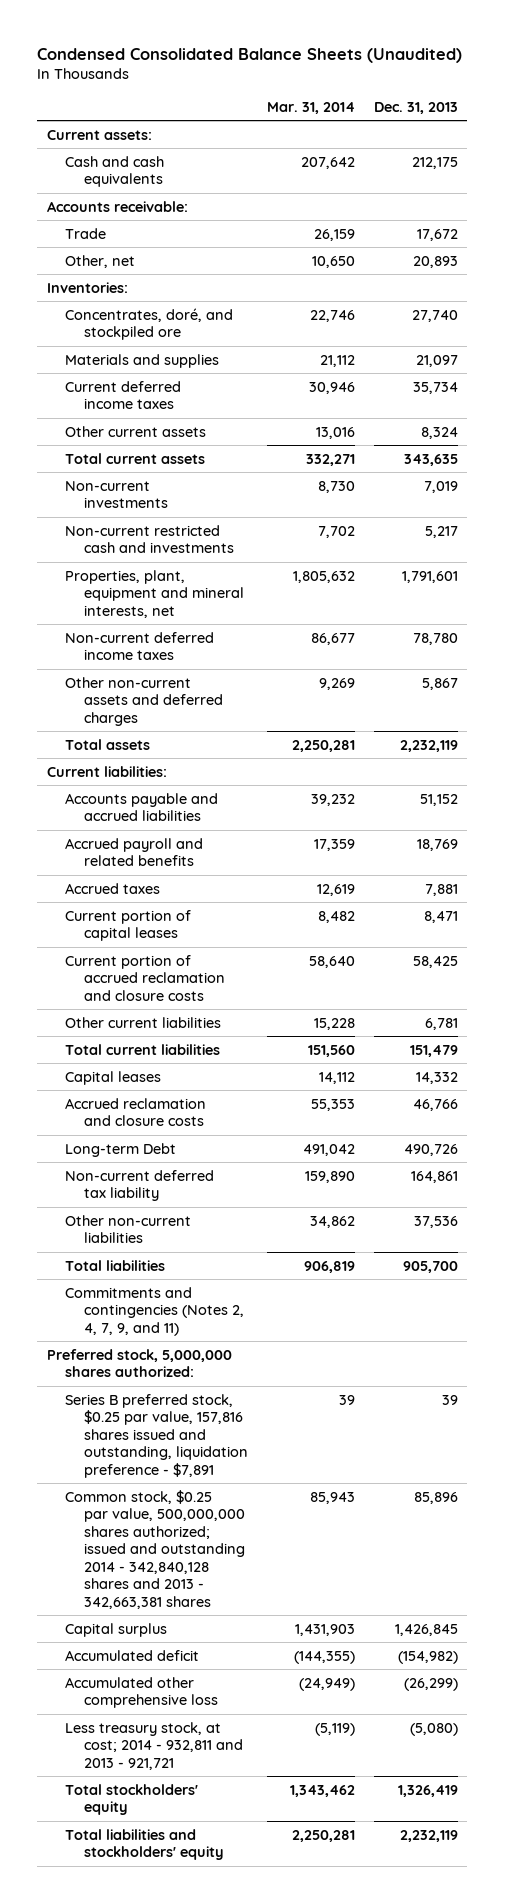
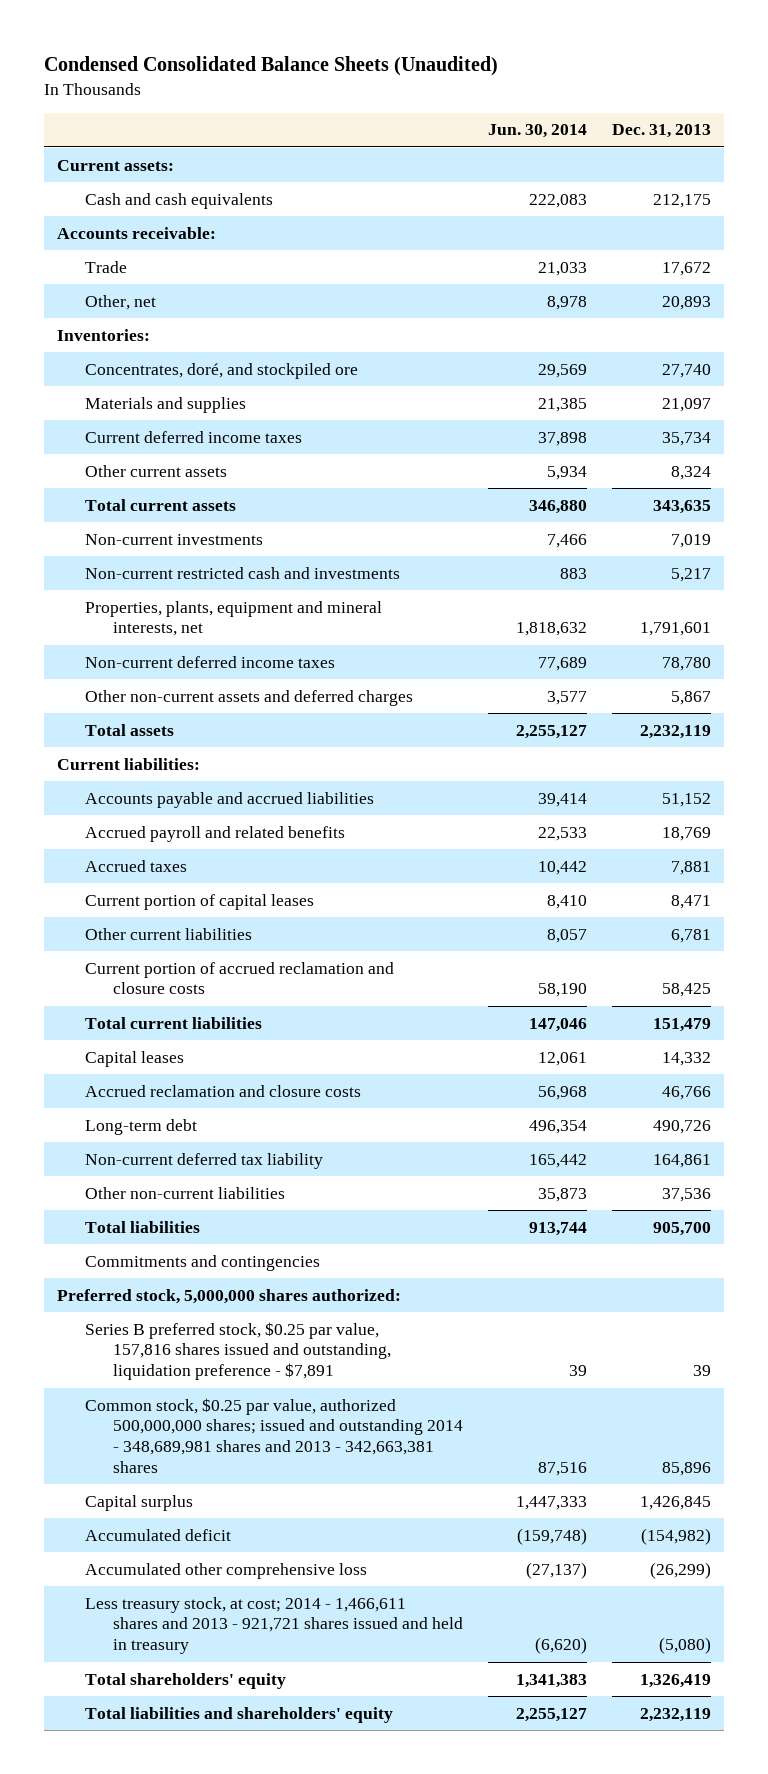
[267,101,356,114] Mar. 31, 2014 -> none
none -> [488,124,588,139] Jun. 30, 2014
[65,569,245,618] Properties, plant, equipment and mineral interests, net -> [84,600,382,637] Properties, plants, equipment and mineral interests, net
[65,954,226,1001] Current portion of accrued reclamation and closure costs -> [84,961,394,995] Current portion of accrued reclamation and closure costs
[65,1142,177,1157] Long-term Debt -> [84,1118,197,1135] Long-term debt
[65,1286,245,1336] Commitments and contingencies (Notes 2, 4, 7, 9, and 11) -> [84,1254,320,1271] Commitments and contingencies
[65,1489,246,1609] Common stock, $0.25 par value, 500,000,000 shares authorized; issued and outstanding 2014 - 342,840,128 shares and 2013 - 342,663,381 shares -> [84,1397,463,1473] Common stock, $0.25 par value, authorized 500,000,000 shares; issued and outstanding 2014 - 348,689,981 shares and 2013 - 342,663,381 shares
[65,1721,244,1770] Less treasury stock, at cost; 2014 - 932,811 and 2013 - 921,721 -> [84,1596,463,1655] Less treasury stock, at cost; 2014 - 1,466,611 shares and 2013 - 921,721 shares issued and held in treasury
[65,1783,199,1816] Total stockholders' equity -> [84,1672,286,1689] Total shareholders' equity
[65,1828,225,1861] Total liabilities and stockholders' equity -> [84,1706,393,1723] Total liabilities and shareholders' equity

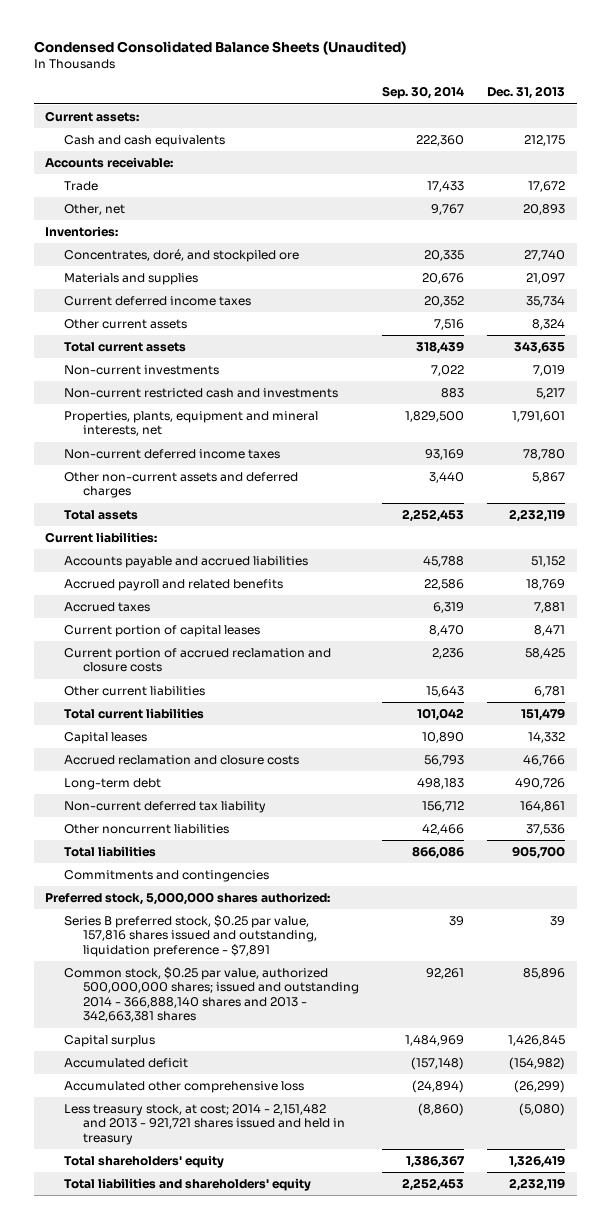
[488,124,588,139] Jun. 30, 2014 -> none
none -> [382,86,465,100] Sep. 30, 2014
[84,927,252,940] Other current liabilities -> [64,685,206,696] Other current liabilities
[84,1186,285,1199] Other non-current liabilities -> [64,823,230,834] Other noncurrent liabilities
[84,1397,463,1473] Common stock, $0.25 par value, authorized 500,000,000 shares; issued and outstanding 2014 - 348,689,981 shares and 2013 - 342,663,381 shares -> [64,966,359,1023] Common stock, $0.25 par value, authorized 500,000,000 shares; issued and outstanding 2014 - 366,888,140 shares and 2013 - 342,663,381 shares
[84,1596,463,1655] Less treasury stock, at cost; 2014 - 1,466,611 shares and 2013 - 921,721 shares issued and held in treasury -> [64,1103,345,1145] Less treasury stock, at cost; 2014 - 2,151,482 and 2013 - 921,721 shares issued and held in treasury

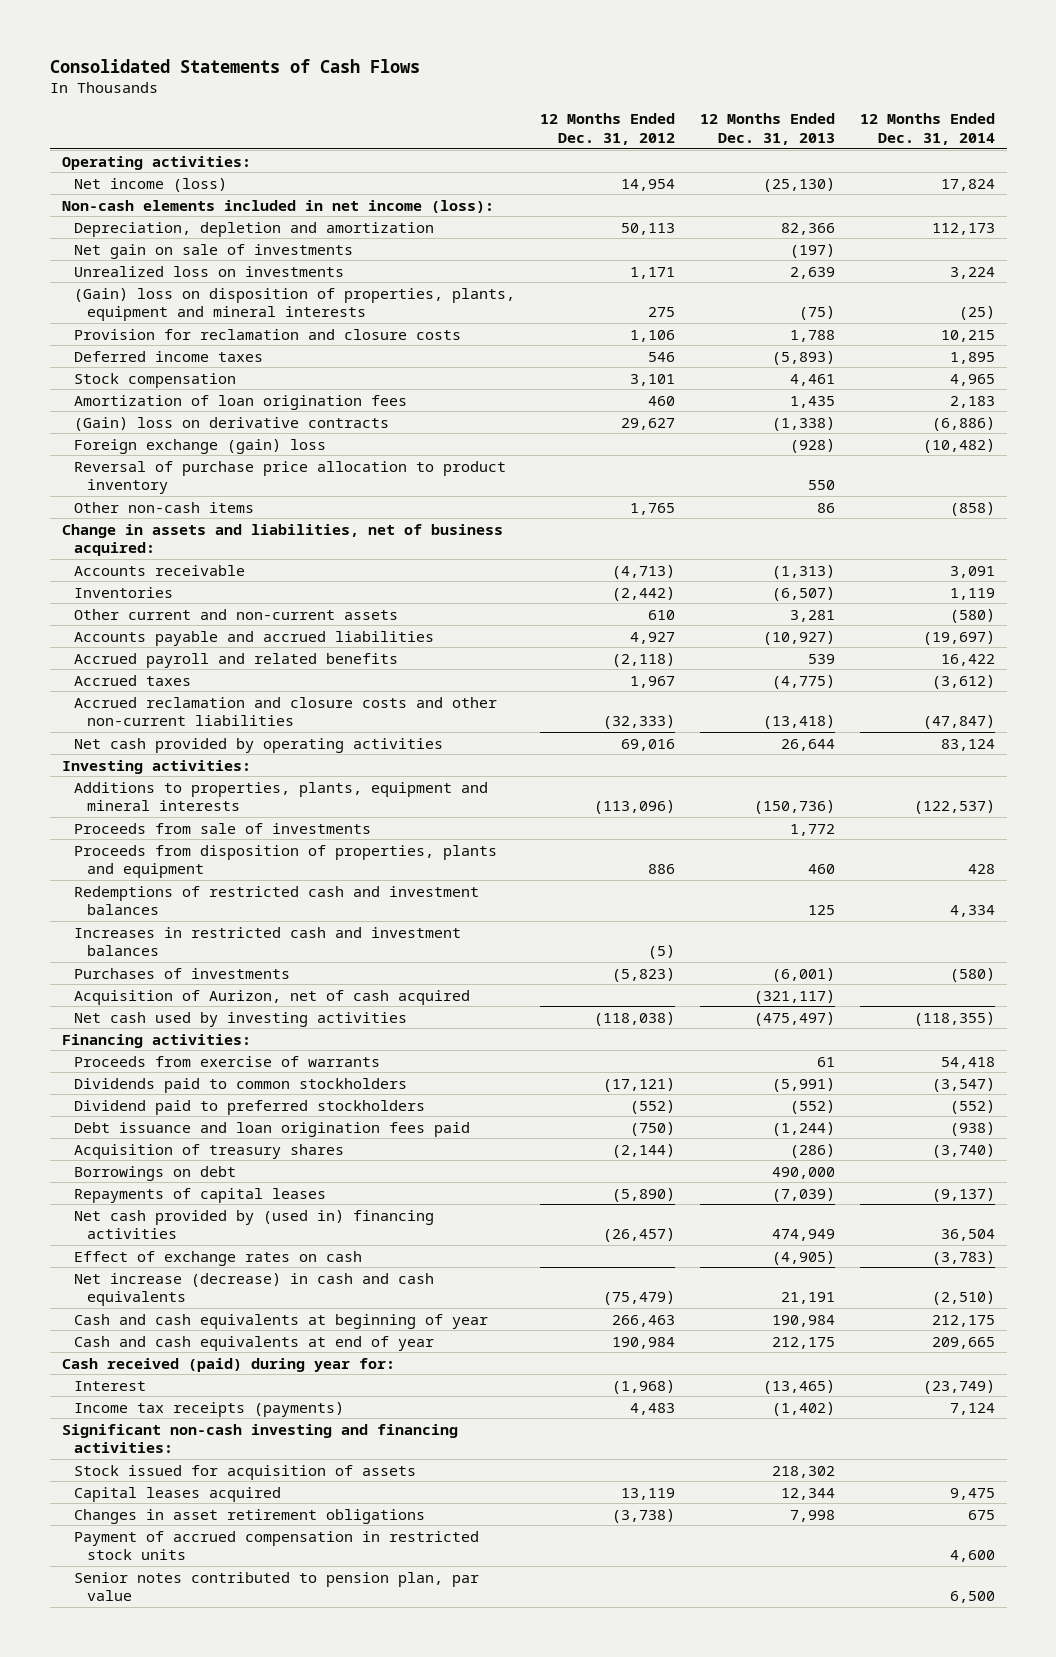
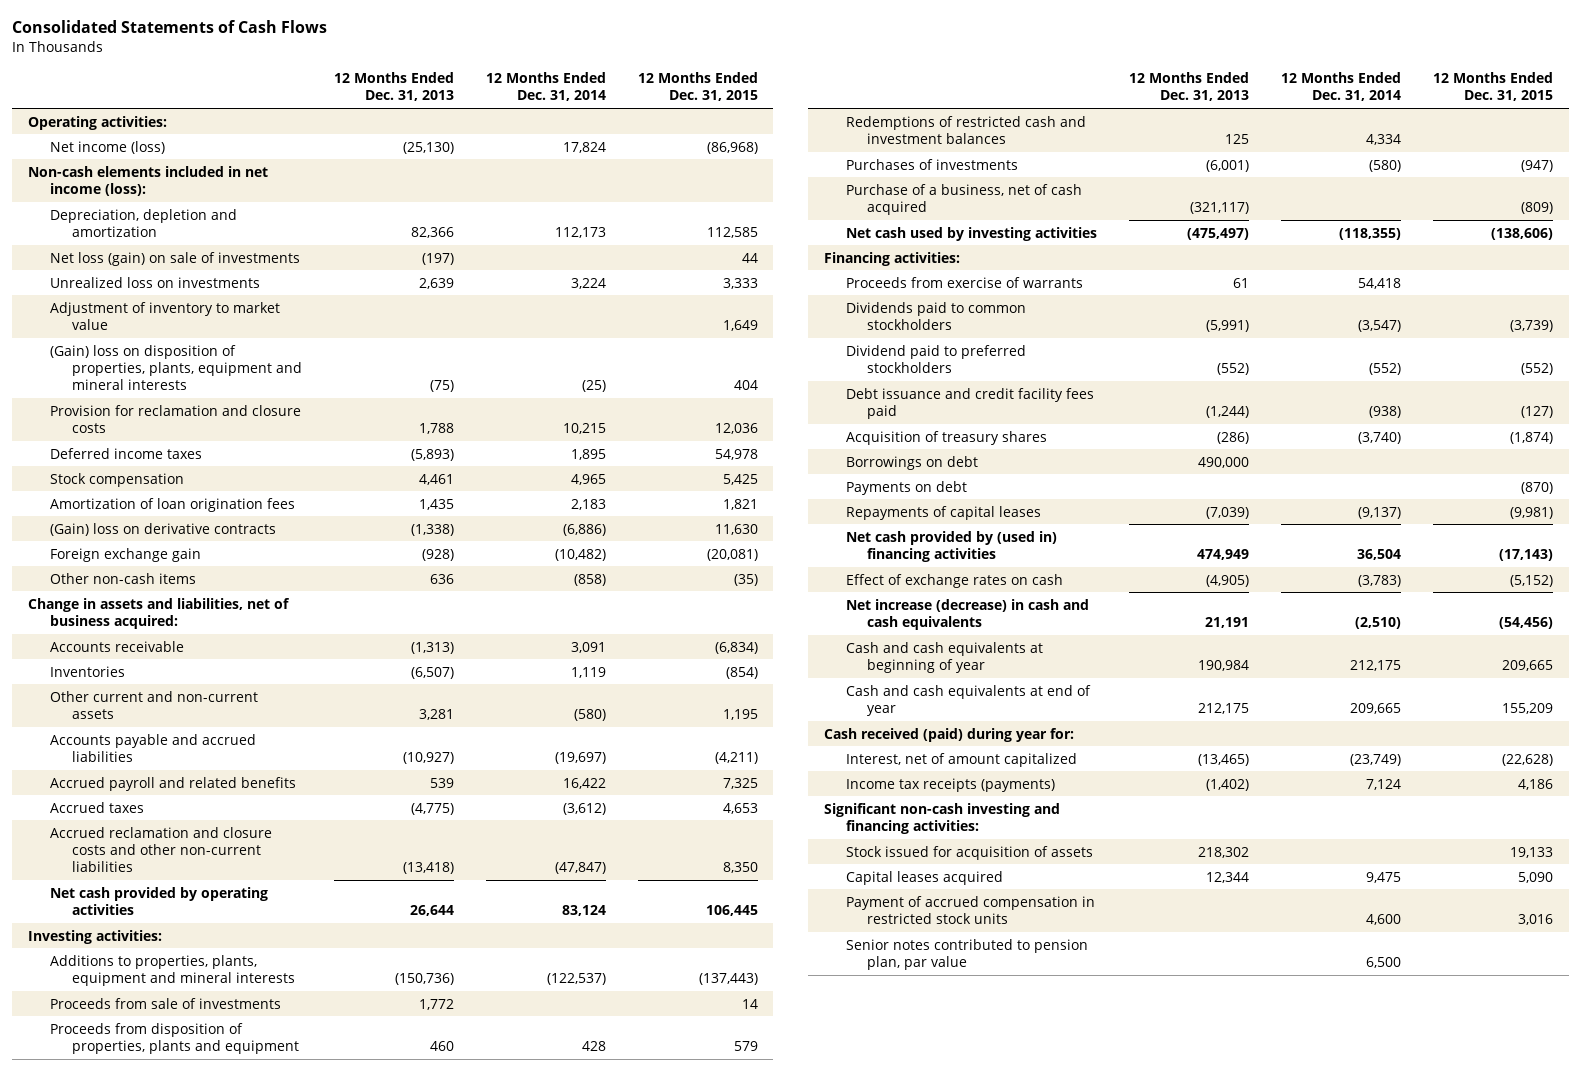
[540,113,676,145] 12 Months Ended Dec. 31, 2012 -> none
none -> [637,72,758,102] 12 Months Ended Dec. 31, 2015
[74,243,354,259] Net gain on sale of investments -> [49,251,300,266] Net loss (gain) on sale of investments
none -> [49,301,280,330] Adjustment of inventory to market value
[74,460,507,495] Reversal of purchase price allocation to product inventory -> none
[74,438,327,454] Foreign exchange (gain) loss -> [49,547,201,562] Foreign exchange gain
[816,502,835,513] 86 -> [429,573,454,584] 636
[74,926,462,957] Increases in restricted cash and investment balances -> none
[74,989,471,1005] Acquisition of Aurizon, net of cash acquired -> [845,183,1082,215] Purchase of a business, net of cash acquired
[74,1121,471,1137] Debt issuance and loan origination fees paid -> [845,387,1094,419] Debt issuance and credit facility fees paid
none -> [845,480,967,495] Payments on debt
[74,1380,147,1391] Interest -> [845,752,1077,767] Interest, net of amount capitalized
[74,1508,426,1524] Changes in asset retirement obligations -> none

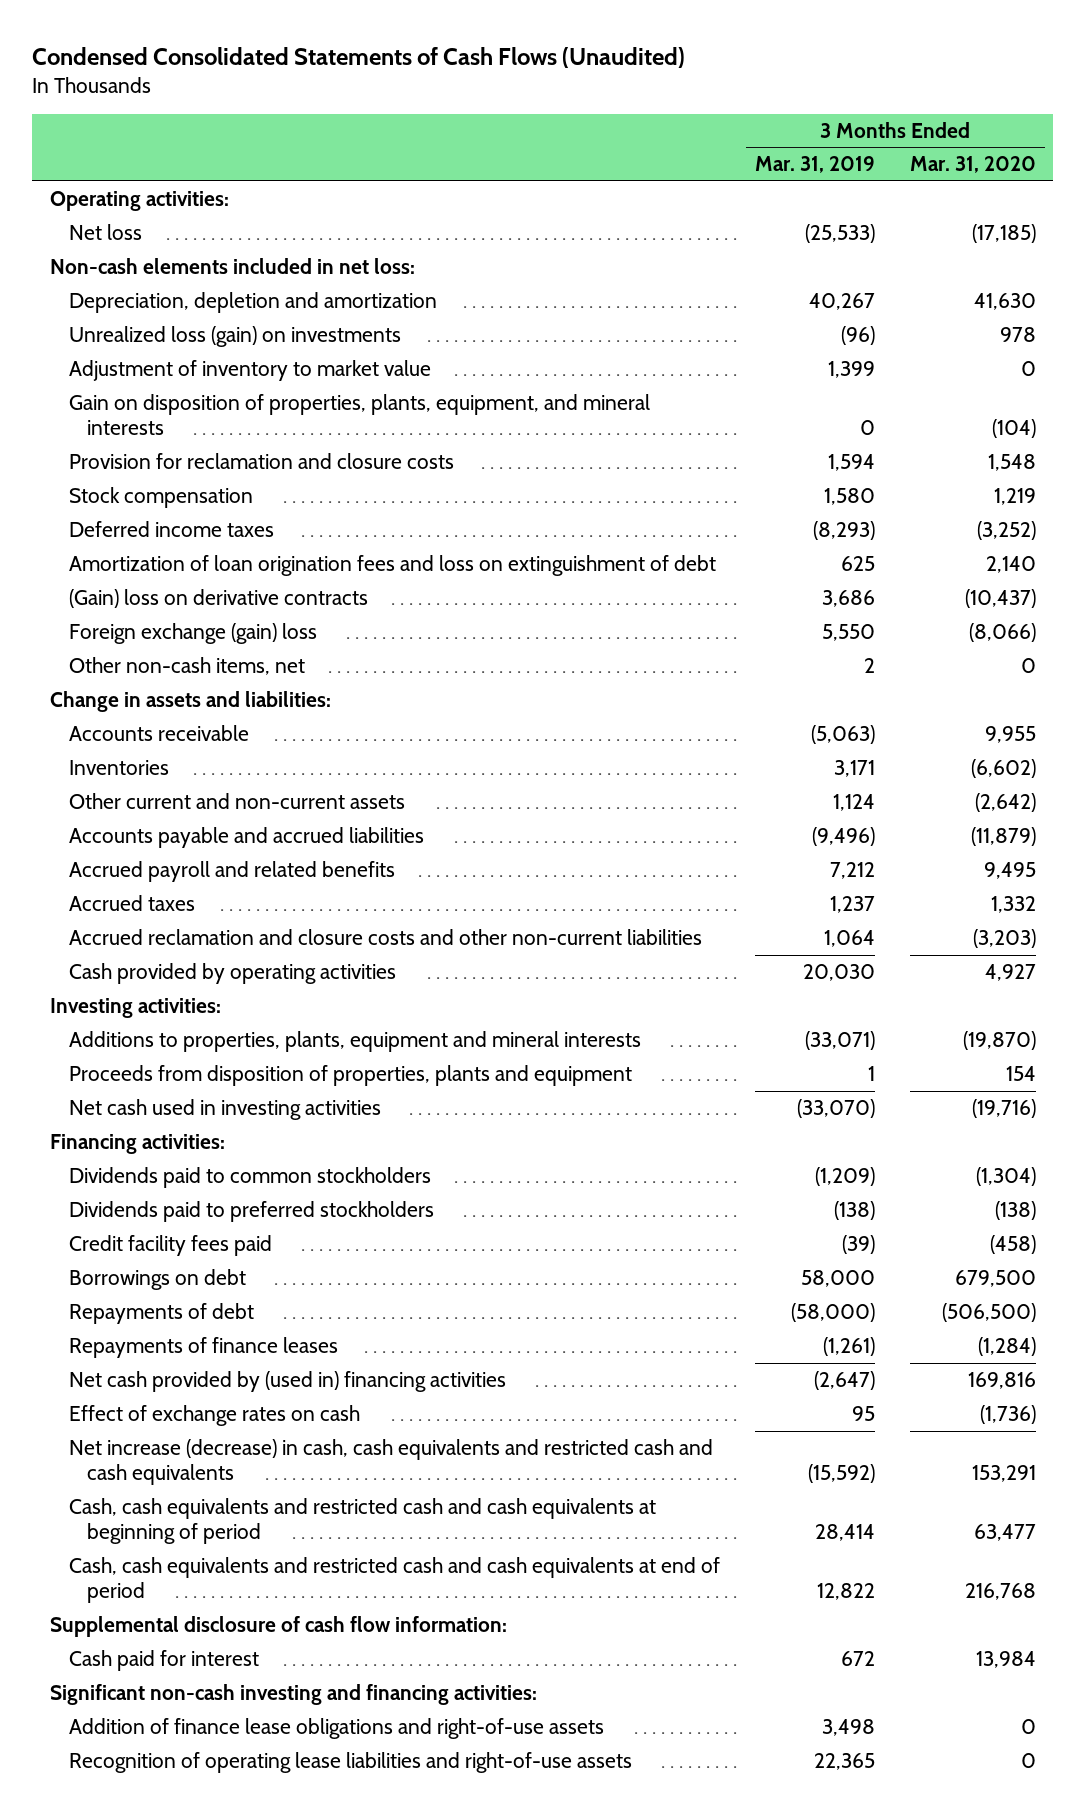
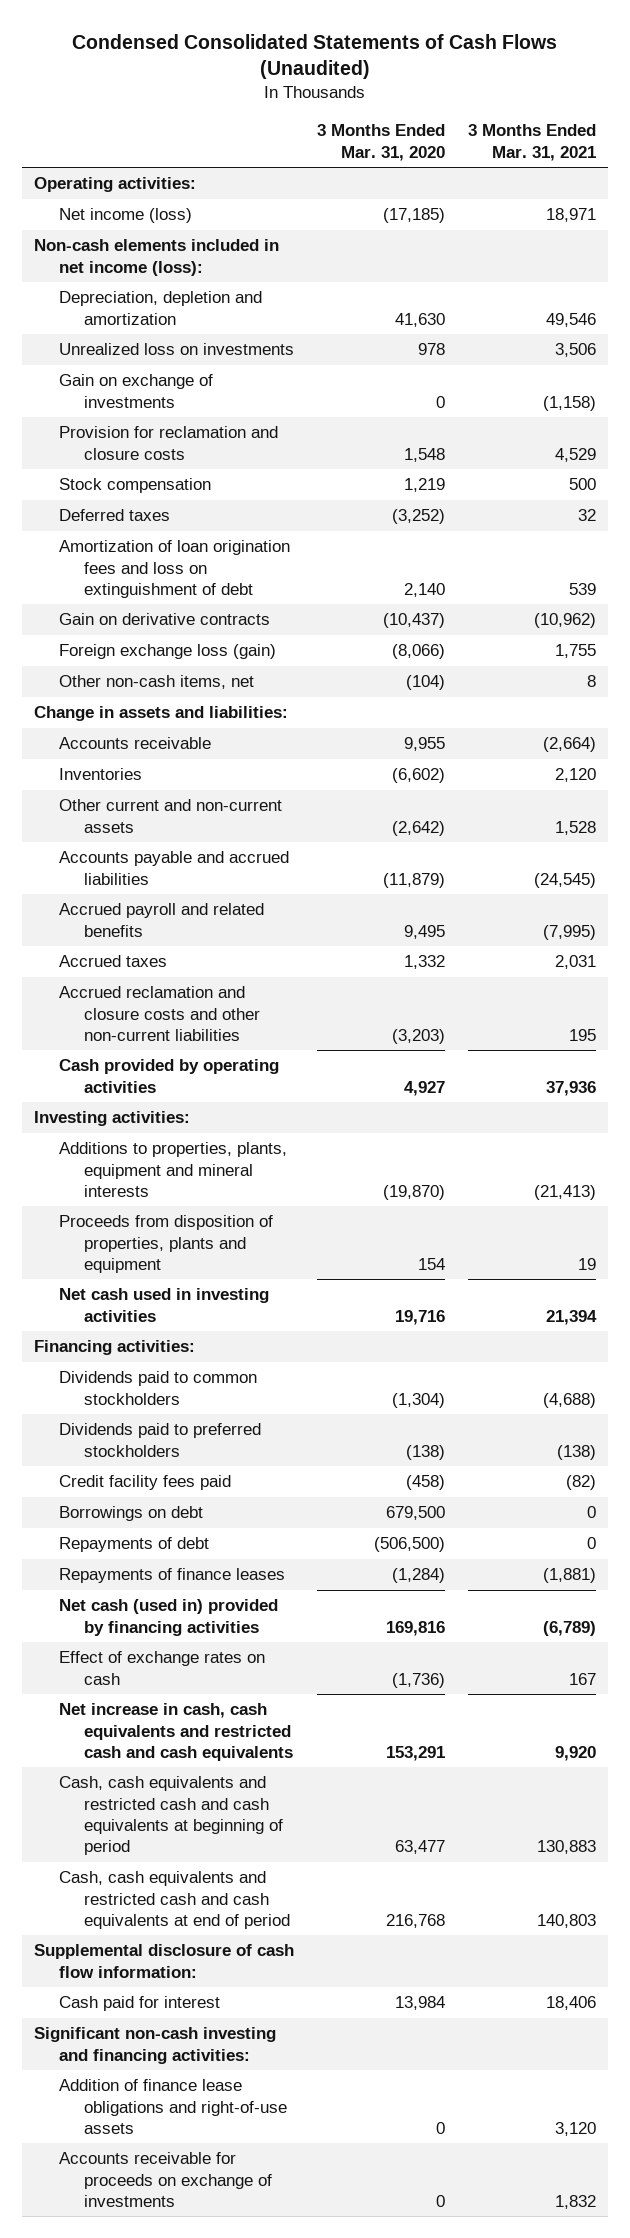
[754,156,875,174] Mar. 31, 2019 -> none
none -> [468,124,597,161] 3 Months Ended Mar. 31, 2021
[68,224,142,241] Net loss -> [59,208,193,224] Net income (loss)
[49,258,415,275] Non-cash elements included in net loss: -> [33,239,279,276] Non-cash elements included in net income (loss):
[68,360,431,382] Adjustment of inventory to market value -> none
[68,394,650,436] Gain on disposition of properties, plants, equipment, and mineral interests -> none
[68,326,401,348] Unrealized loss (gain) on investments -> [59,343,295,356] Unrealized loss on investments
none -> [59,374,214,408] Gain on exchange of investments
[68,521,274,538] Deferred income taxes -> [59,509,171,522] Deferred taxes
[68,589,368,609] (Gain) loss on derivative contracts -> [59,613,271,626] Gain on derivative contracts
[68,623,317,645] Foreign exchange (gain) loss -> [59,644,277,660] Foreign exchange loss (gain)
[1020,658,1036,674] 0 -> [406,675,446,691] (104)
[971,1099,1036,1119] (19,716) -> [395,1309,446,1325] 19,716
[68,1371,506,1393] Net cash provided by (used in) financing activities -> [59,1599,279,1636] Net cash (used in) provided by financing activities
[68,1439,713,1486] Net increase (decrease) in cash, cash equivalents and restricted cash and cash equivalents -> [59,1703,294,1761] Net increase in cash, cash equivalents and restricted cash and cash equivalents
[68,1752,632,1774] Recognition of operating lease liabilities and right-of-use assets -> none
none -> [59,2152,273,2207] Accounts receivable for proceeds on exchange of investments

